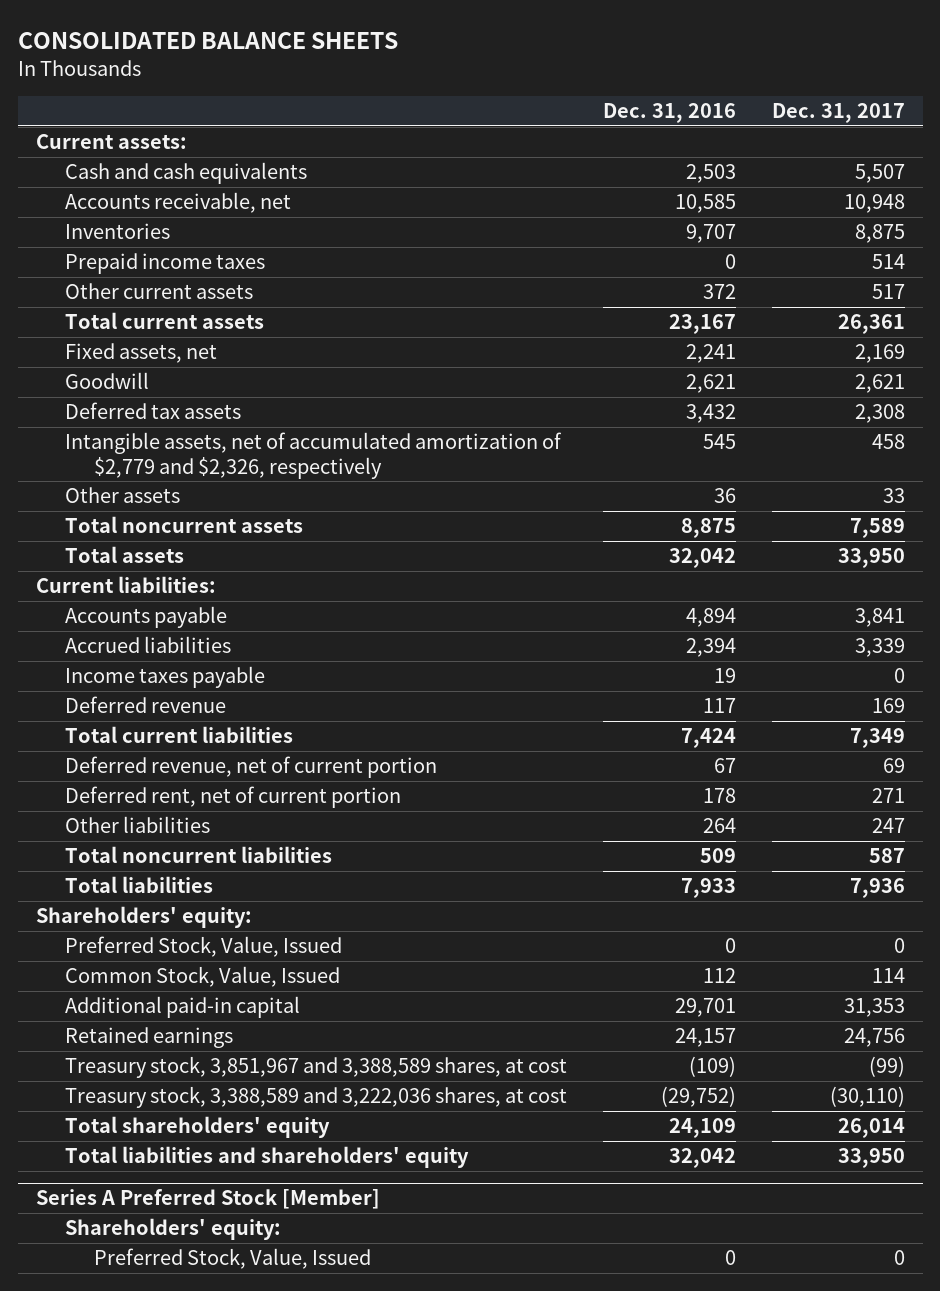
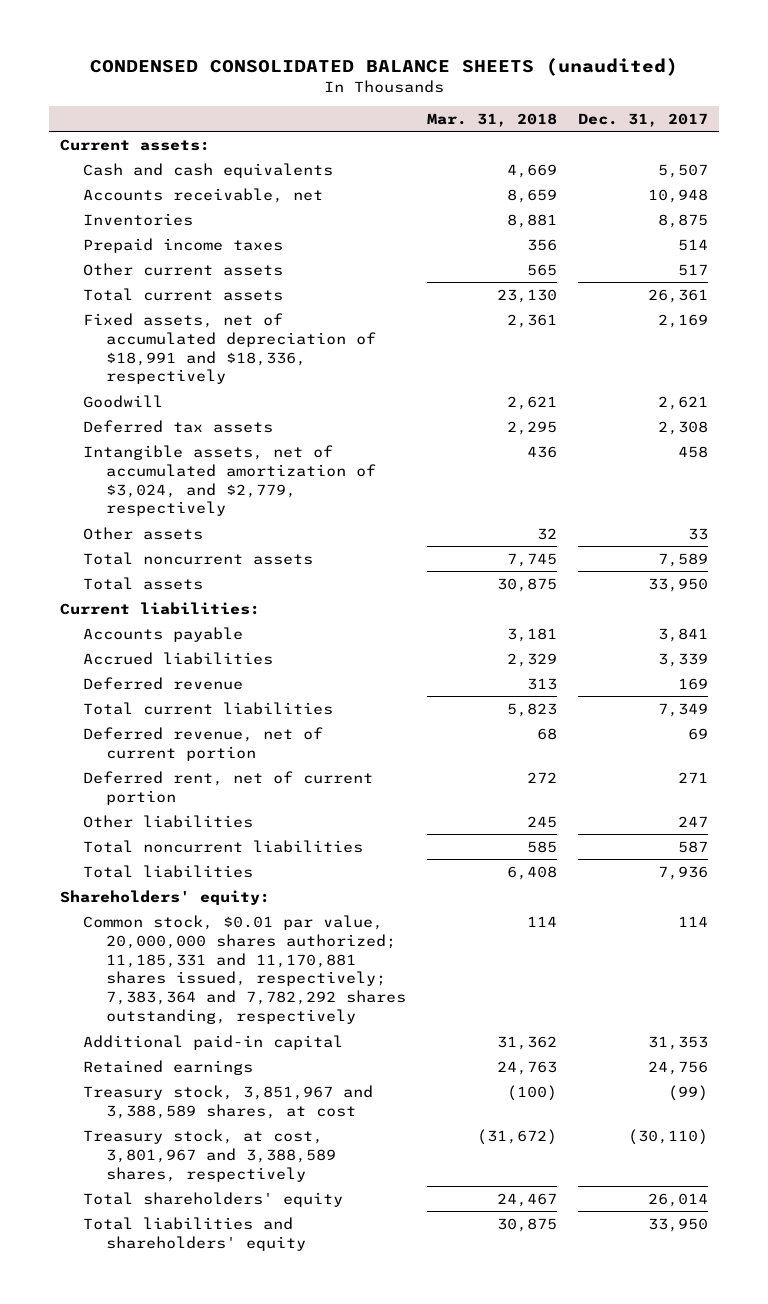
[17,31,398,49] CONSOLIDATED BALANCE SHEETS -> [89,57,678,76] CONDENSED CONSOLIDATED BALANCE SHEETS (unaudited)
[602,103,736,124] Dec. 31, 2016 -> none
none -> [426,113,557,128] Mar. 31, 2018
[64,343,217,364] Fixed assets, net -> [82,312,376,385] Fixed assets, net of accumulated depreciation of $18,991 and $18,336, respectively
[64,432,562,479] Intangible assets, net of accumulated amortization of $2,779 and $2,326, respectively -> [82,444,376,517] Intangible assets, net of accumulated amortization of $3,024, and $2,779, respectively
[64,666,265,689] Income taxes payable -> none
[64,936,342,958] Preferred Stock, Value, Issued -> none
[64,966,340,988] Common Stock, Value, Issued -> [82,914,406,1025] Common stock, $0.01 par value, 20,000,000 shares authorized; 11,185,331 and 11,170,881 shares issued, respectively; 7,383,364 and 7,782,292 shares outstanding, respectively
[64,1086,567,1109] Treasury stock, 3,388,589 and 3,222,036 shares, at cost -> [82,1128,336,1182] Treasury stock, at cost, 3,801,967 and 3,388,589 shares, respectively
[35,1189,380,1210] Series A Preferred Stock [Member] -> none
[64,1218,281,1241] Shareholders' equity: -> none
[93,1248,371,1270] Preferred Stock, Value, Issued -> none

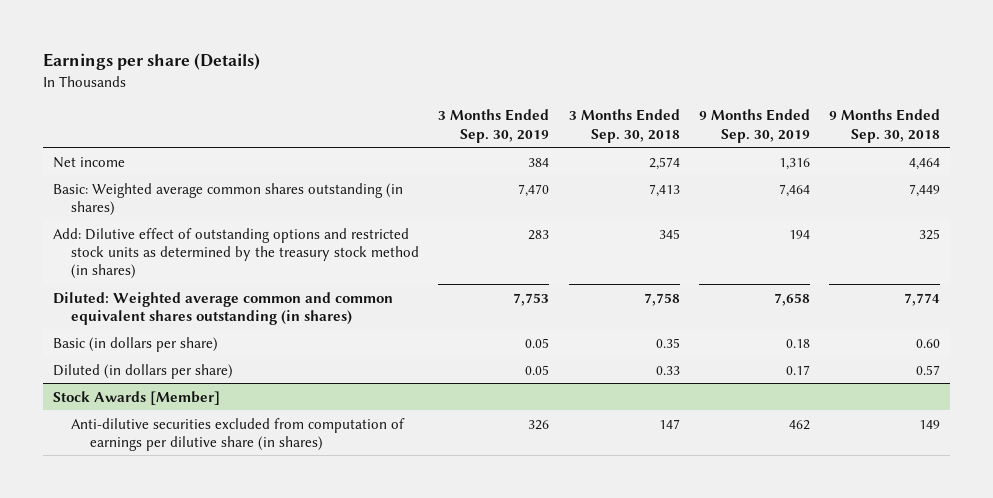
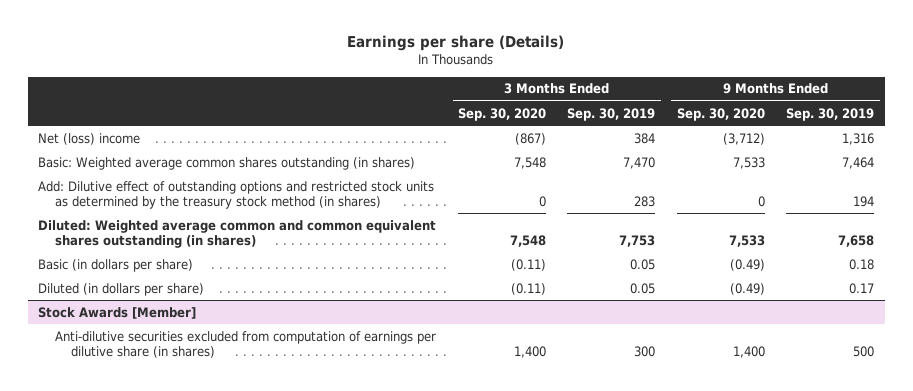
[568,109,680,143] 3 Months Ended Sep. 30, 2018 -> none
[828,109,940,143] 9 Months Ended Sep. 30, 2018 -> none
none -> [457,107,546,121] Sep. 30, 2020
none -> [676,107,765,121] Sep. 30, 2020
[52,156,125,168] Net income -> [38,132,141,145] Net (loss) income
[528,419,550,430] 326 -> [634,345,656,357] 300
[788,419,810,430] 462 -> [853,345,875,357] 500

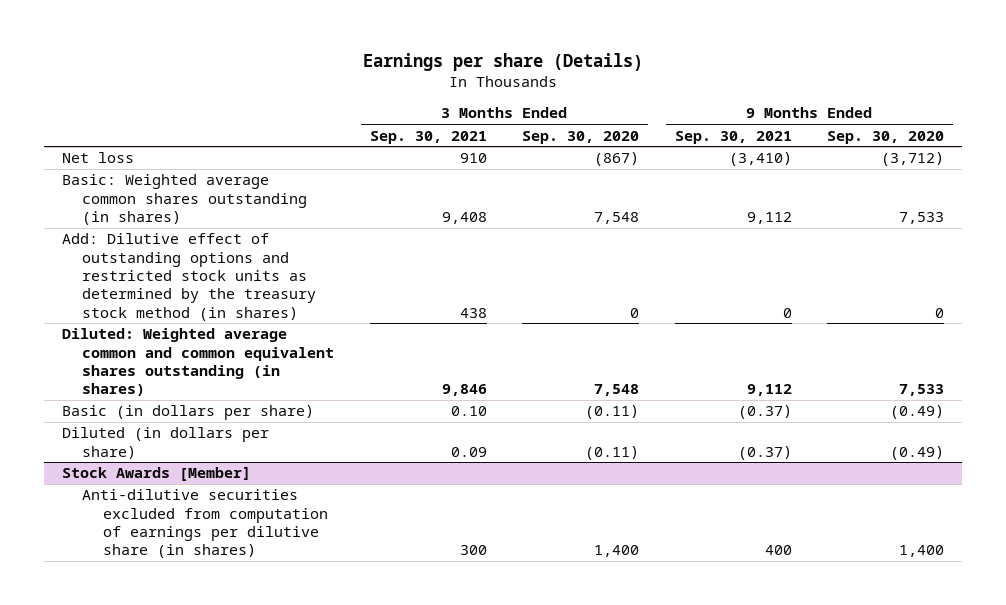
[567,107,656,121] Sep. 30, 2019 -> none
[786,107,875,121] Sep. 30, 2019 -> none
none -> [369,130,487,144] Sep. 30, 2021
none -> [674,130,792,144] Sep. 30, 2021
[38,132,141,145] Net (loss) income -> [62,152,135,164] Net loss

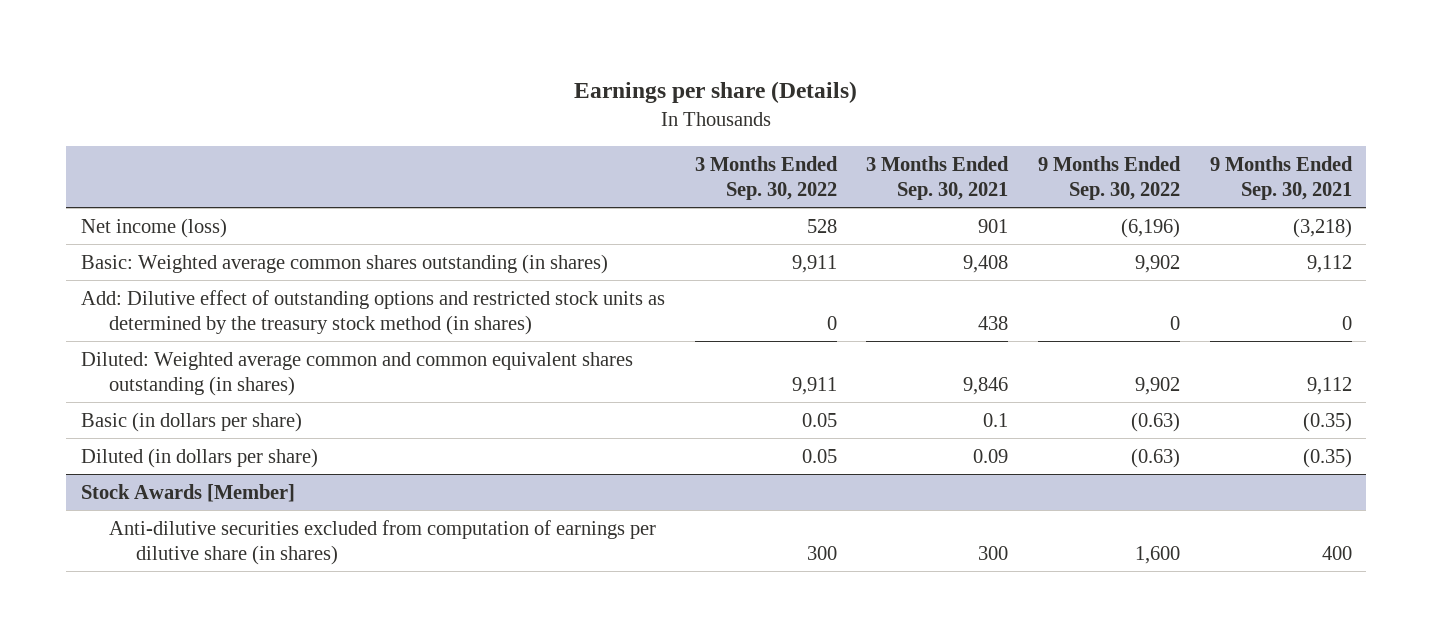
[522,130,640,144] Sep. 30, 2020 -> none
[826,130,944,144] Sep. 30, 2020 -> none
none -> [694,155,838,200] 3 Months Ended Sep. 30, 2022
none -> [1037,155,1181,200] 9 Months Ended Sep. 30, 2022
[62,152,135,164] Net loss -> [80,217,227,238] Net income (loss)
[459,153,487,164] 910 -> [978,218,1009,233] 901
[728,152,792,167] (3,410) -> [1292,217,1352,238] (3,218)
[450,406,487,417] 0.10 -> [983,412,1009,427] 0.1
[737,405,792,420] (0.37) -> [1302,411,1352,432] (0.35)
[737,445,792,460] (0.37) -> [1302,447,1352,468] (0.35)

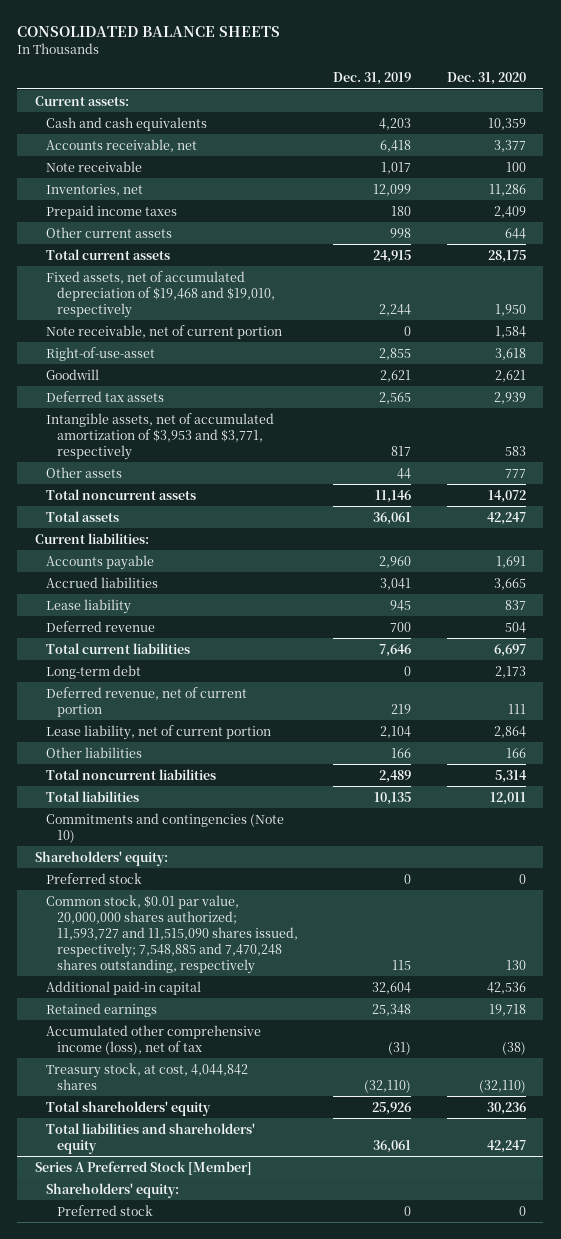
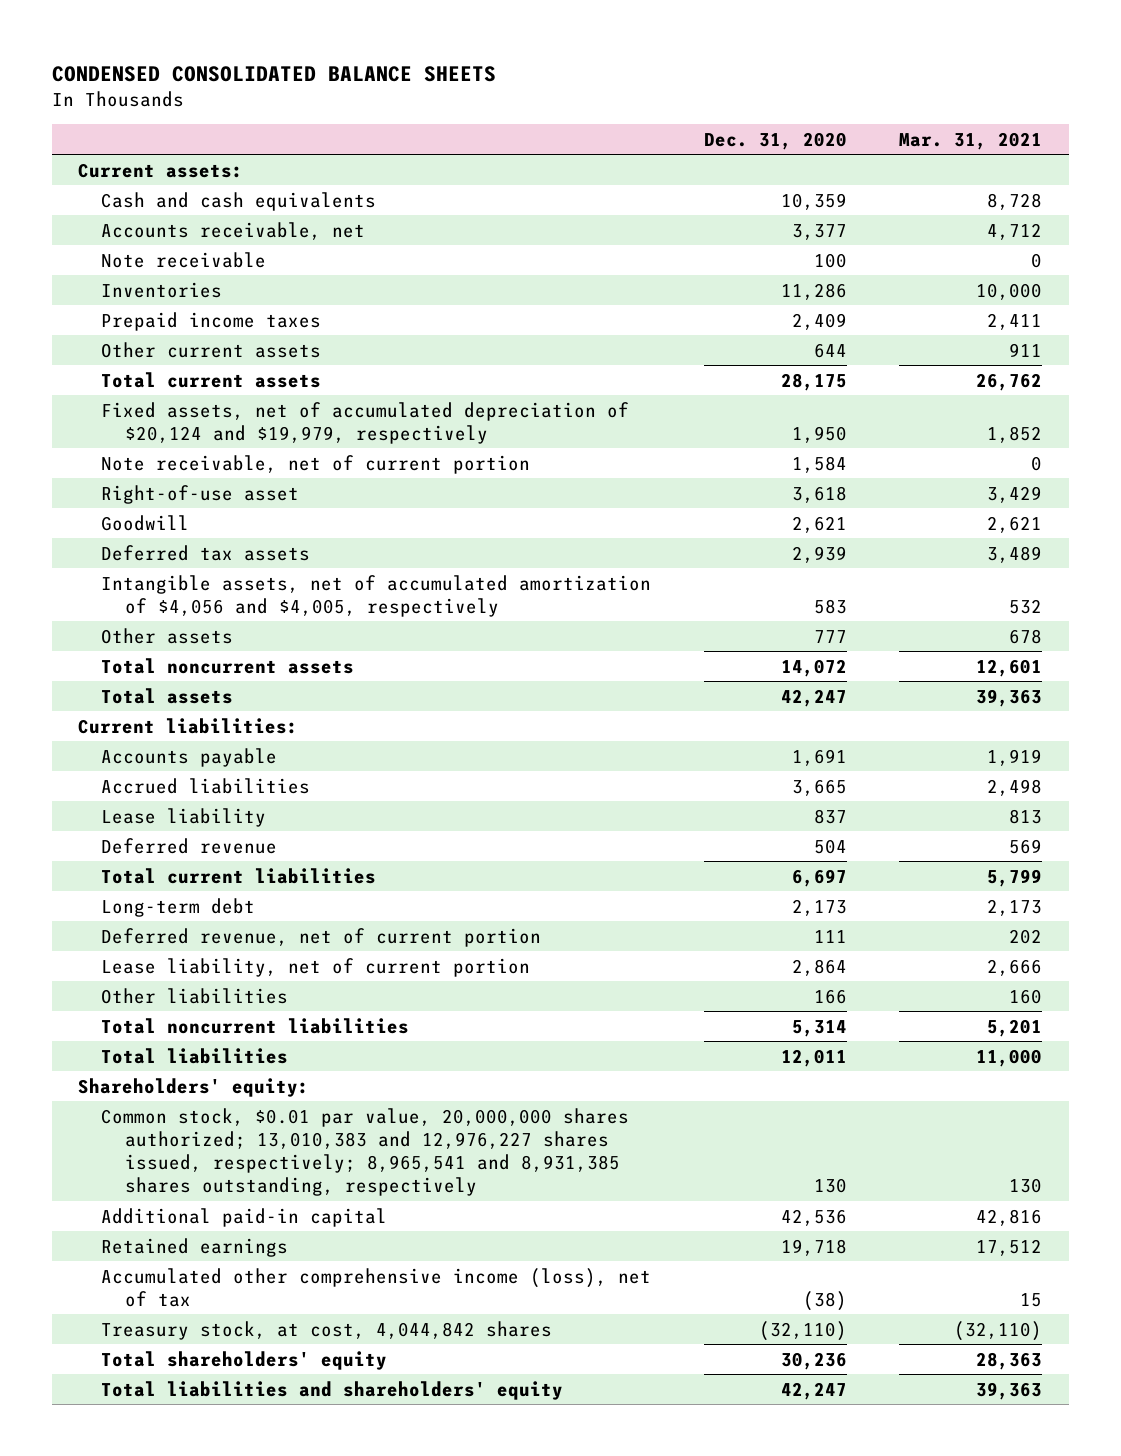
[17,25,281,37] CONSOLIDATED BALANCE SHEETS -> [52,65,497,82] CONDENSED CONSOLIDATED BALANCE SHEETS
[333,72,412,86] Dec. 31, 2019 -> none
none -> [899,131,1043,150] Mar. 31, 2021
[45,183,143,196] Inventories, net -> [101,281,223,298] Inventories
[45,270,276,318] Fixed assets, net of accumulated depreciation of $19,468 and $19,010, respectively -> [101,401,630,444] Fixed assets, net of accumulated depreciation of $20,124 and $19,979, respectively
[45,346,155,361] Right-of-use-asset -> [101,484,300,504] Right-of-use asset
[45,412,274,460] Intangible assets, net of accumulated amortization of $3,953 and $3,771, respectively -> [101,574,652,617] Intangible assets, net of accumulated amortization of $4,056 and $4,005, respectively
[45,812,284,843] Commitments and contingencies (Note 10) -> none
[45,872,142,884] Preferred stock -> none
[45,894,299,974] Common stock, $0.01 par value, 20,000,000 shares authorized; 11,593,727 and 11,515,090 shares issued, respectively; 7,548,885 and 7,470,248 shares outstanding, respectively -> [101,1107,630,1197] Common stock, $0.01 par value, 20,000,000 shares authorized; 13,010,383 and 12,976,227 shares issued, respectively; 8,965,541 and 8,931,385 shares outstanding, respectively
[34,1160,252,1175] Series A Preferred Stock [Member] -> none
[45,1182,179,1198] Shareholders' equity: -> none
[57,1204,154,1216] Preferred stock -> none

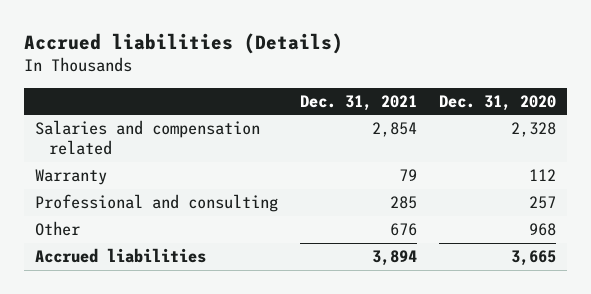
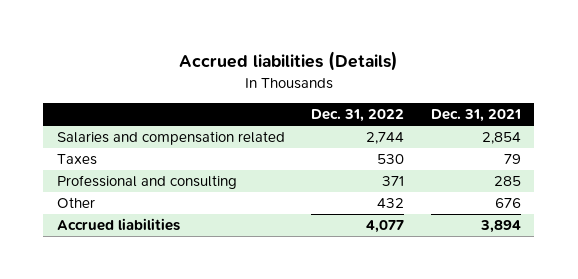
[438,94,556,111] Dec. 31, 2020 -> none
none -> [311,109,405,123] Dec. 31, 2022
[34,169,107,186] Warranty -> none
none -> [56,154,97,166] Taxes

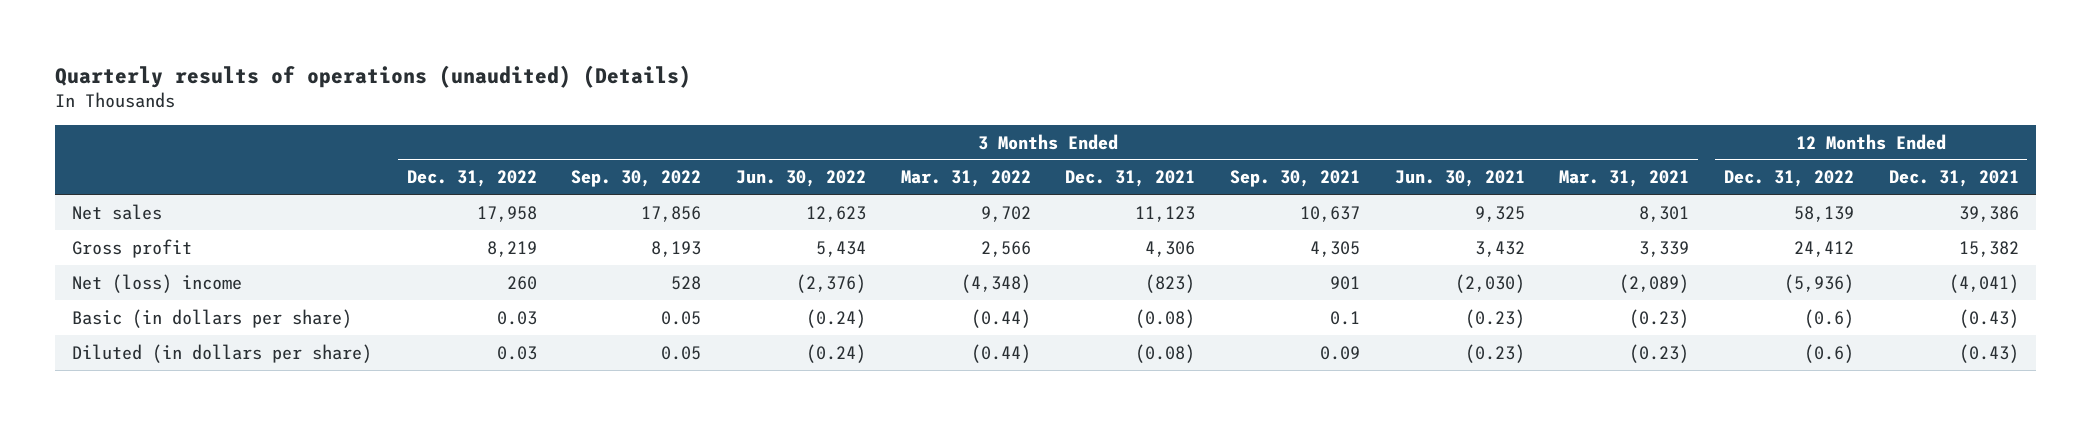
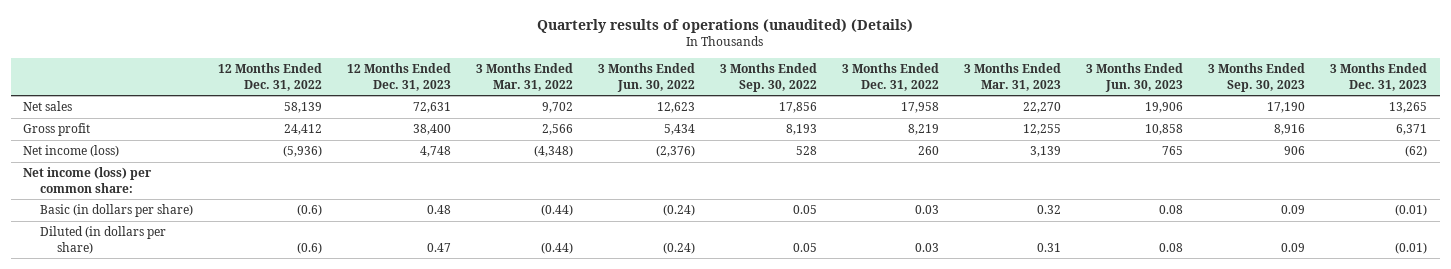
[1065,170,1196,188] Dec. 31, 2021 -> none
[1230,170,1361,188] Sep. 30, 2021 -> none
[1394,170,1525,188] Jun. 30, 2021 -> none
[1559,170,1690,188] Mar. 31, 2021 -> none
[1888,170,2019,188] Dec. 31, 2021 -> none
none -> [347,63,452,92] 12 Months Ended Dec. 31, 2023
none -> [964,63,1062,92] 3 Months Ended Mar. 31, 2023
none -> [1086,63,1184,93] 3 Months Ended Jun. 30, 2023
none -> [1208,63,1306,93] 3 Months Ended Sep. 30, 2023
none -> [1330,63,1428,92] 3 Months Ended Dec. 31, 2023
[71,273,242,293] Net (loss) income -> [23,145,120,158] Net income (loss)
none -> [23,167,153,193] Net income (loss) per common share:

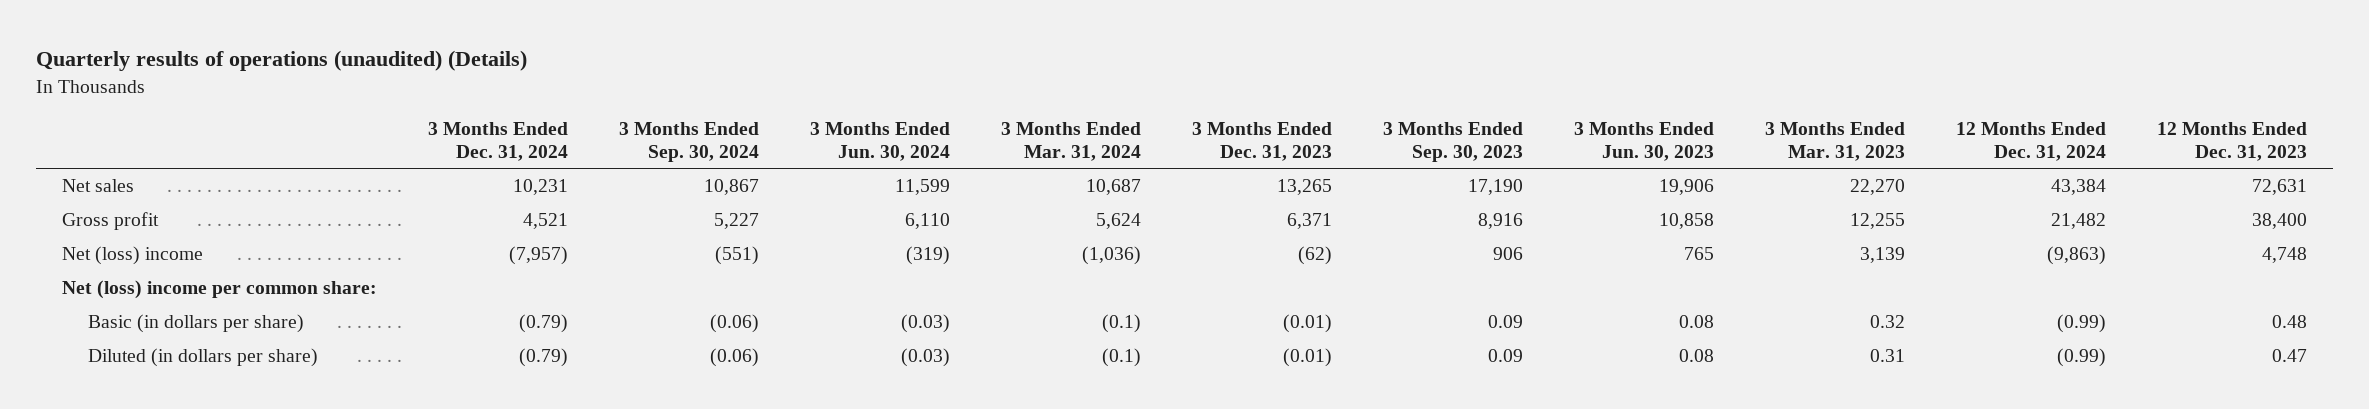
[218,63,323,92] 12 Months Ended Dec. 31, 2022 -> none
[476,63,574,92] 3 Months Ended Mar. 31, 2022 -> none
[598,63,696,93] 3 Months Ended Jun. 30, 2022 -> none
[720,63,818,93] 3 Months Ended Sep. 30, 2022 -> none
[842,63,940,92] 3 Months Ended Dec. 31, 2022 -> none
none -> [427,122,568,161] 3 Months Ended Dec. 31, 2024
none -> [619,122,760,162] 3 Months Ended Sep. 30, 2024
none -> [810,122,951,161] 3 Months Ended Jun. 30, 2024
none -> [1001,122,1142,161] 3 Months Ended Mar. 31, 2024
none -> [1956,122,2107,161] 12 Months Ended Dec. 31, 2024
[23,145,120,158] Net income (loss) -> [61,246,203,266] Net (loss) income
[23,167,153,193] Net income (loss) per common share: -> [61,280,377,300] Net (loss) income per common share:

